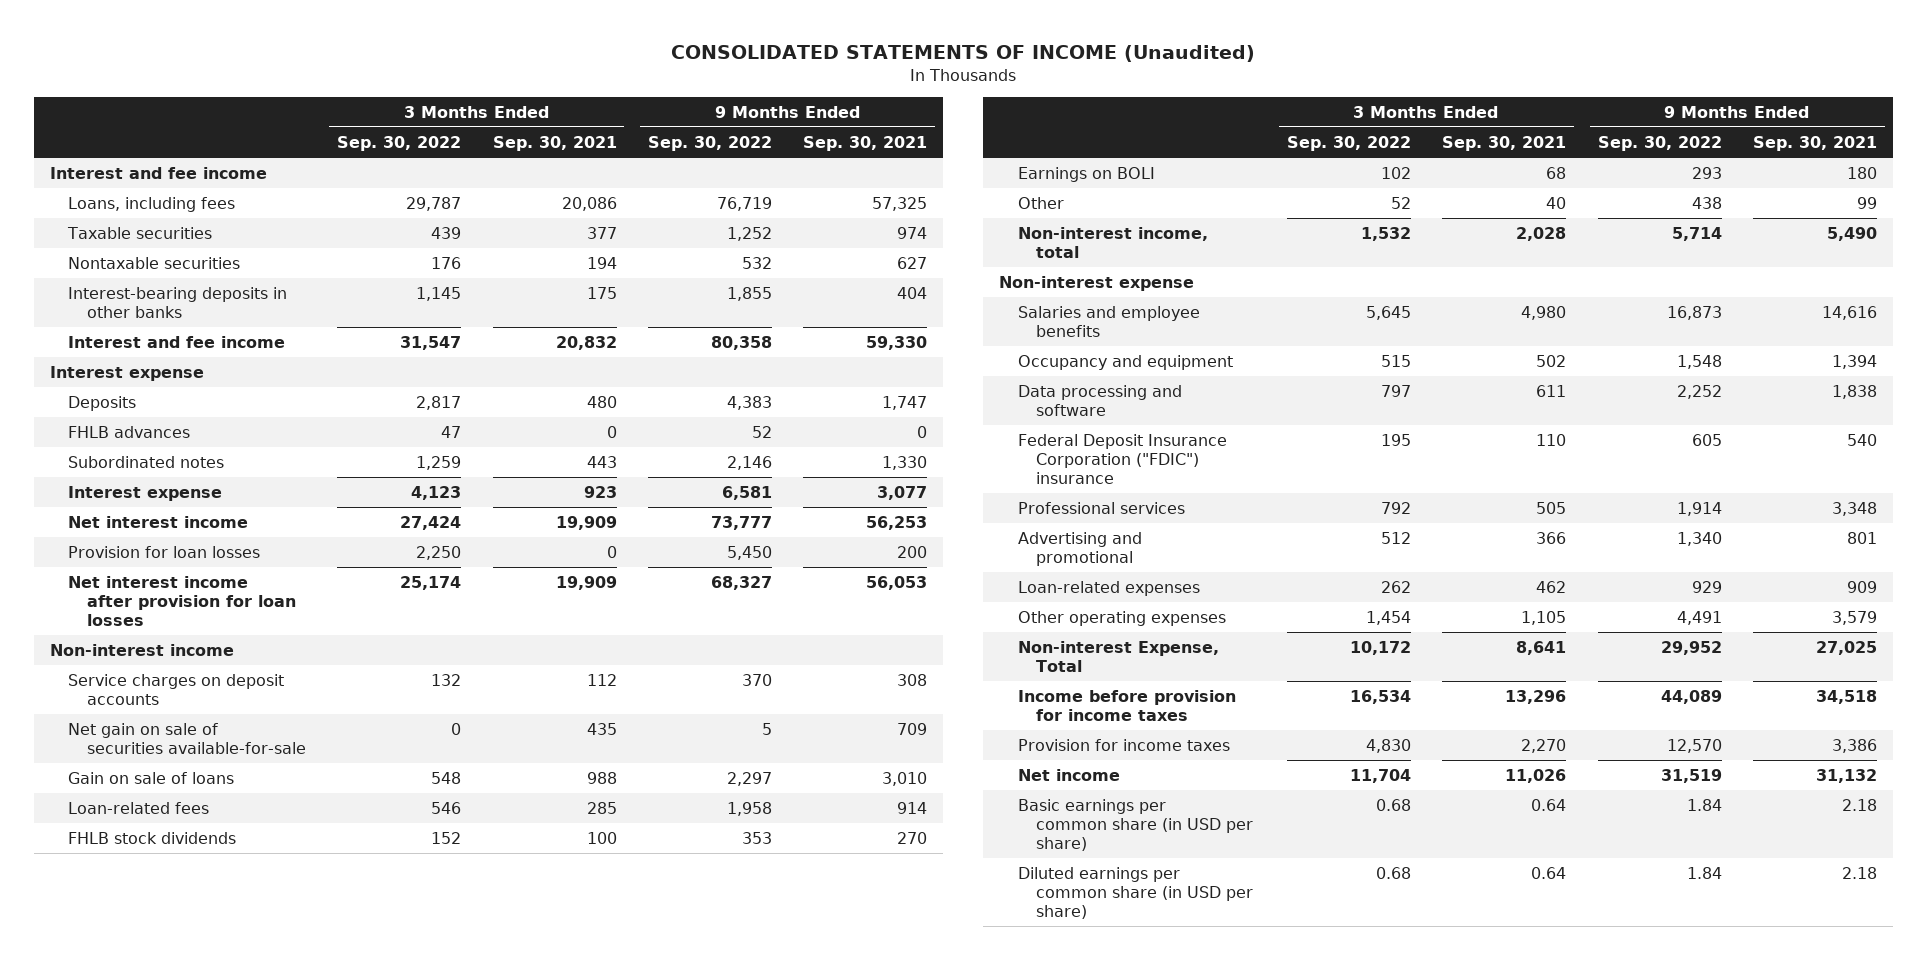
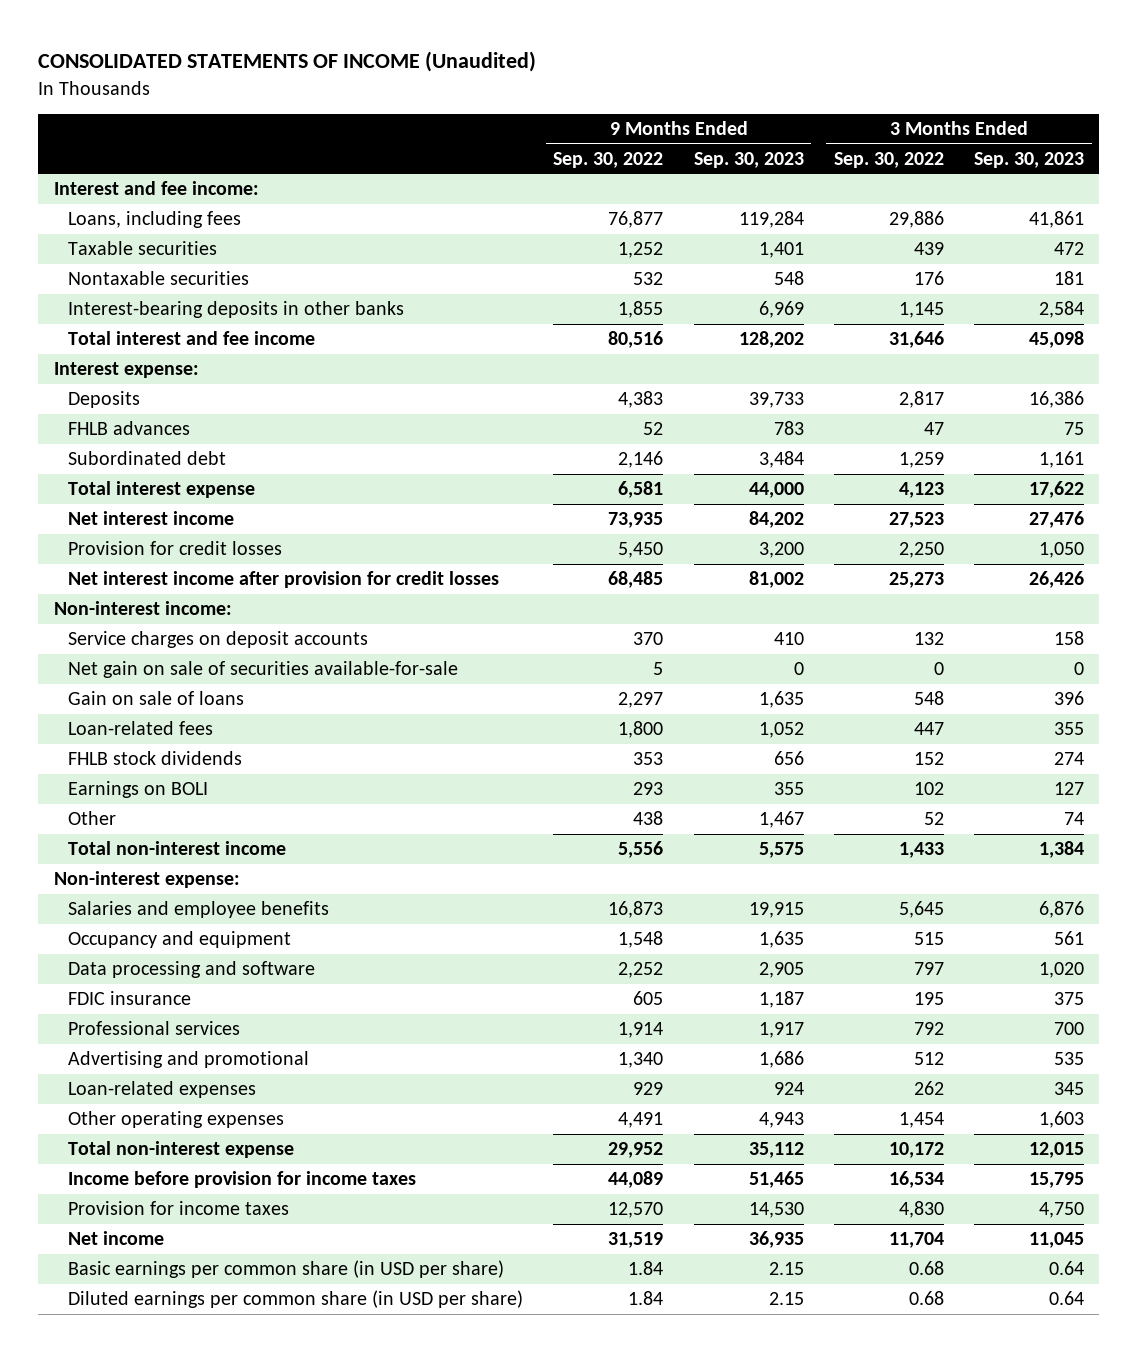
[492,135,617,151] Sep. 30, 2021 -> none
[803,135,928,151] Sep. 30, 2021 -> none
none -> [693,151,804,168] Sep. 30, 2023
none -> [974,151,1085,168] Sep. 30, 2023
[49,166,267,179] Interest and fee income -> [53,181,259,196] Interest and fee income:
[406,196,462,211] 29,787 -> [888,211,944,229] 29,886
[717,196,773,211] 76,719 -> [608,211,664,229] 76,877
[68,335,286,348] Interest and fee income -> [68,331,316,346] Total interest and fee income
[400,335,462,350] 31,547 -> [888,331,944,349] 31,646
[711,335,773,350] 80,358 -> [608,331,664,349] 80,516
[49,365,204,381] Interest expense -> [53,362,199,379] Interest expense:
[68,455,225,468] Subordinated notes -> [68,451,227,466] Subordinated debt
[68,485,223,501] Interest expense -> [68,481,256,499] Total interest expense
[400,515,462,530] 27,424 -> [888,512,944,529] 27,523
[711,515,773,530] 73,777 -> [608,512,664,529] 73,935
[68,545,261,558] Provision for loan losses -> [68,541,283,556] Provision for credit losses
[68,575,296,627] Net interest income after provision for loan losses -> [68,571,500,589] Net interest income after provision for credit losses
[400,575,462,590] 25,174 -> [888,572,944,589] 25,273
[711,575,773,590] 68,327 -> [608,571,664,589] 68,485
[49,643,234,656] Non-interest income -> [53,601,232,616] Non-interest income:
[431,801,462,814] 546 -> [913,722,944,736] 447
[727,801,773,816] 1,958 -> [618,721,664,739] 1,800
[1017,226,1208,258] Non-interest income, total -> [68,841,287,856] Total non-interest income
[1360,226,1411,241] 1,532 -> [898,842,944,859] 1,433
[1671,226,1722,241] 5,714 -> [618,841,664,859] 5,556
[999,275,1195,291] Non-interest expense -> [53,871,240,889] Non-interest expense:
[1017,433,1227,485] Federal Deposit Insurance Corporation ("FDIC") insurance -> [68,991,192,1006] FDIC insurance
[1017,640,1219,672] Non-interest Expense, Total -> [68,1141,295,1159] Total non-interest expense

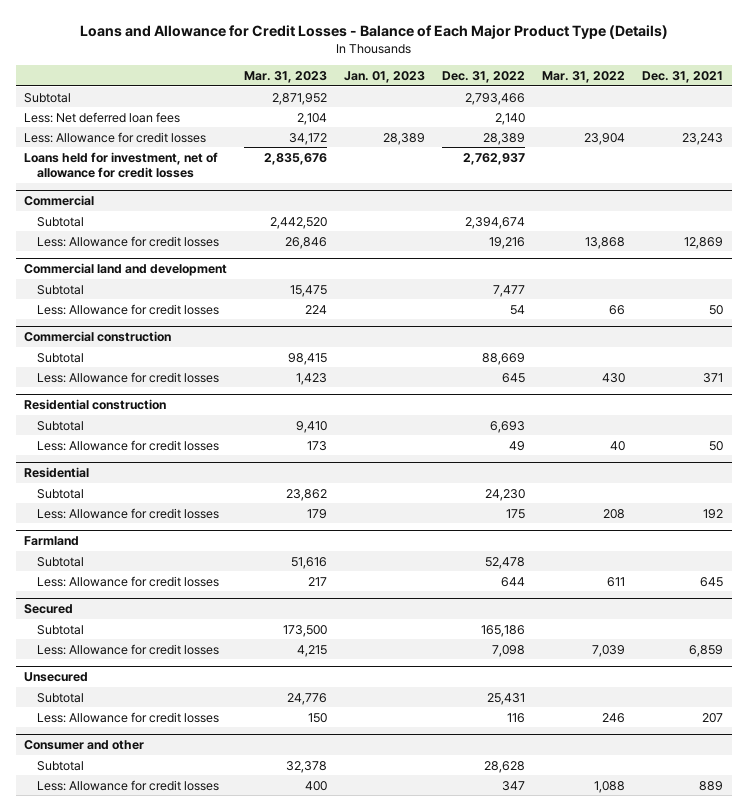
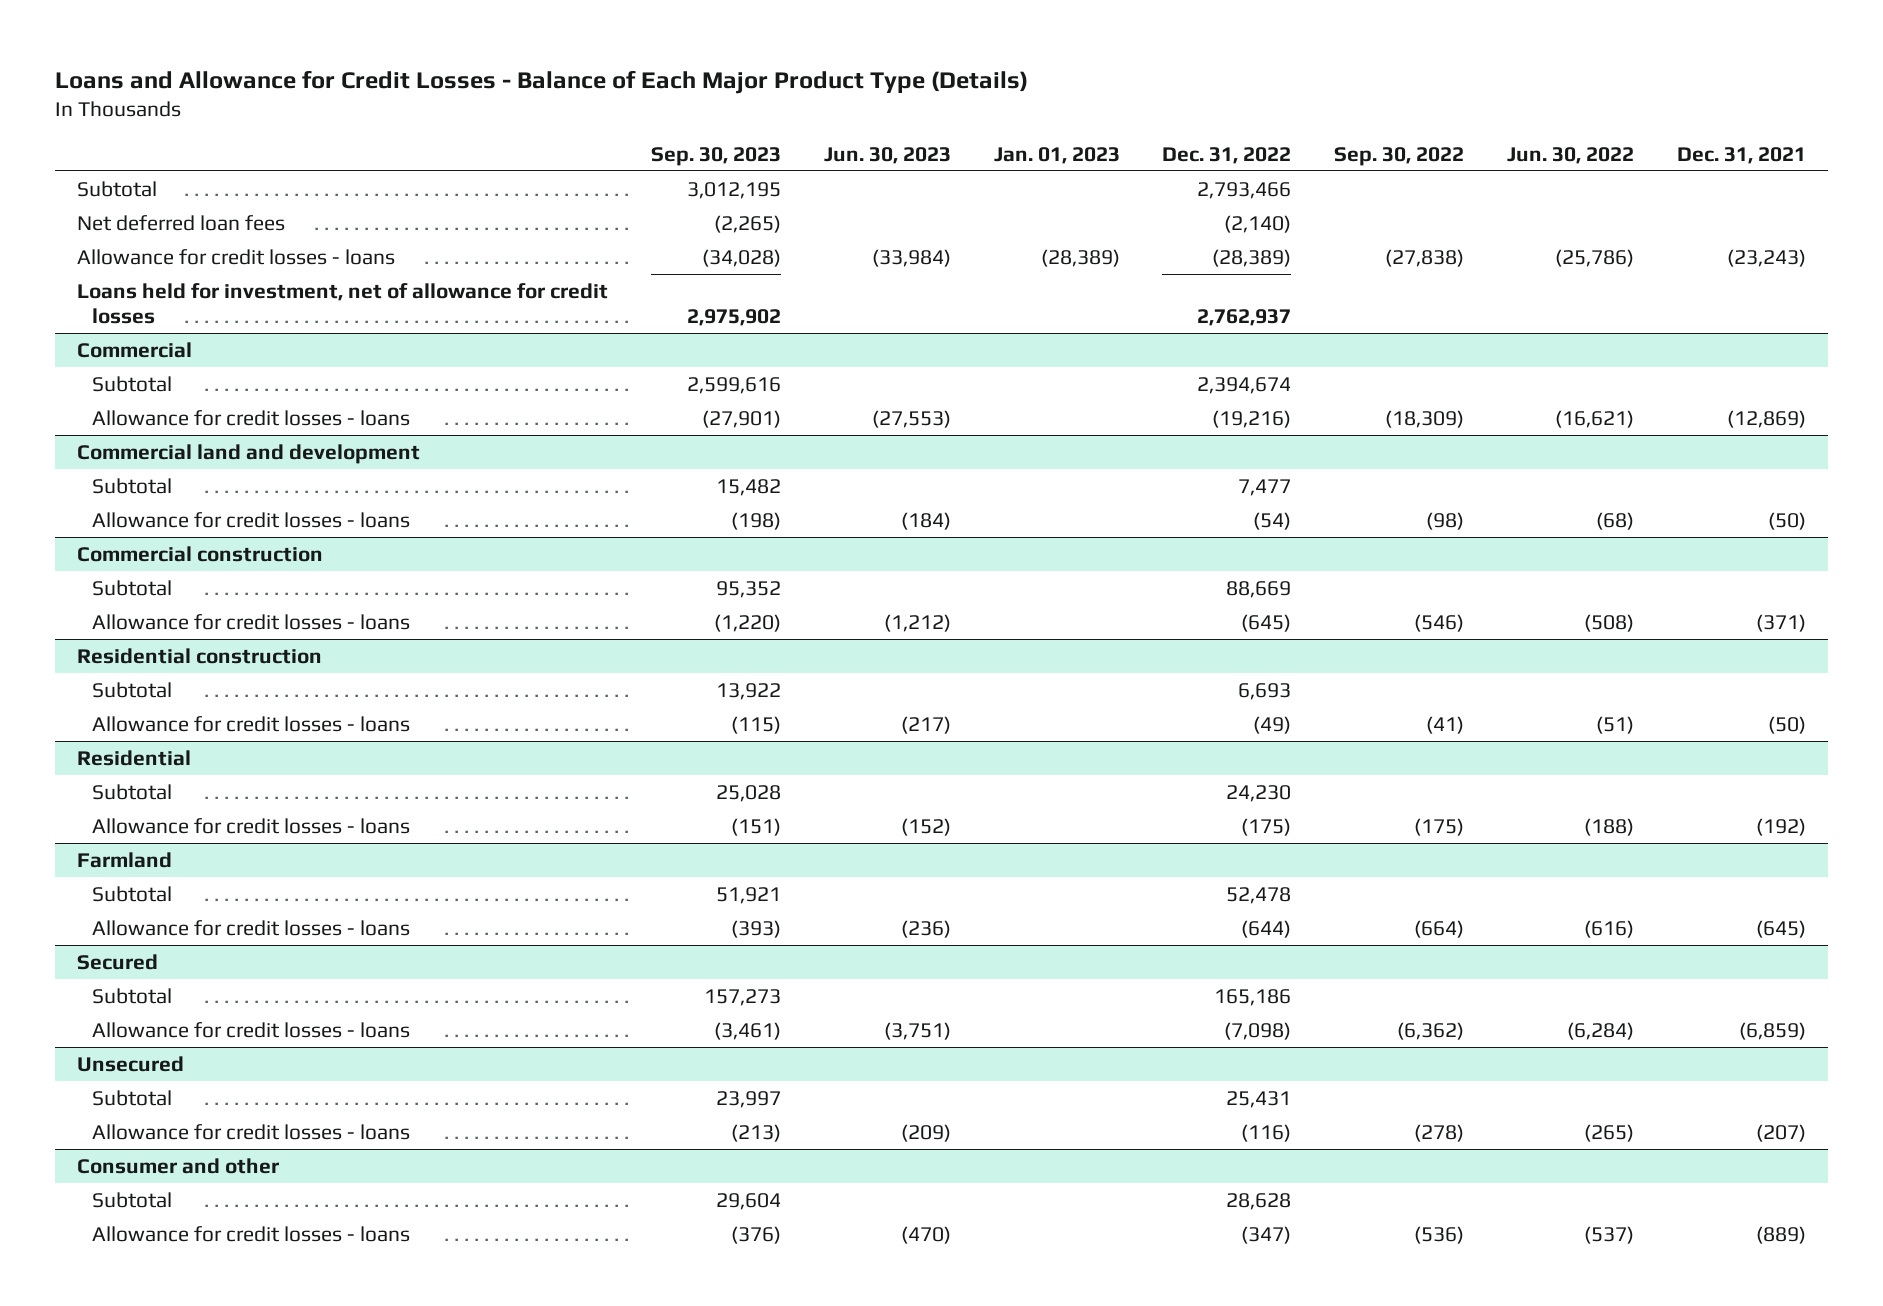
[244,71,328,84] Mar. 31, 2023 -> none
[542,71,626,84] Mar. 31, 2022 -> none
none -> [650,146,781,166] Sep. 30, 2023
none -> [823,146,951,164] Jun. 30, 2023
none -> [1334,146,1465,166] Sep. 30, 2022
none -> [1507,146,1635,164] Jun. 30, 2022
[24,111,181,123] Less: Net deferred loan fees -> [76,214,285,231] Net deferred loan fees
[495,112,526,125] 2,140 -> [1224,214,1292,233] (2,140)
[24,131,207,143] Less: Allowance for credit losses -> [76,248,395,265] Allowance for credit losses - loans
[383,132,426,145] 28,389 -> [1040,248,1120,267] (28,389)
[483,132,526,145] 28,389 -> [1212,248,1292,267] (28,389)
[682,132,724,145] 23,243 -> [1727,248,1807,267] (23,243)
[37,235,220,247] Less: Allowance for credit losses -> [91,409,410,426] Allowance for credit losses - loans
[489,236,526,249] 19,216 -> [1212,409,1292,428] (19,216)
[684,236,724,249] 12,869 -> [1727,409,1807,428] (12,869)
[37,303,220,315] Less: Allowance for credit losses -> [91,511,410,528] Allowance for credit losses - loans
[510,304,526,315] 54 -> [1253,511,1292,530] (54)
[709,304,724,315] 50 -> [1768,511,1807,530] (50)
[37,371,220,383] Less: Allowance for credit losses -> [91,613,410,630] Allowance for credit losses - loans
[502,372,526,383] 645 -> [1241,613,1292,632] (645)
[703,372,724,383] 371 -> [1756,613,1807,632] (371)
[37,439,220,451] Less: Allowance for credit losses -> [91,715,410,732] Allowance for credit losses - loans
[509,440,526,451] 49 -> [1253,715,1292,734] (49)
[709,440,724,451] 50 -> [1768,715,1807,734] (50)
[37,507,220,519] Less: Allowance for credit losses -> [91,817,410,834] Allowance for credit losses - loans
[506,508,526,519] 175 -> [1241,817,1292,836] (175)
[703,508,724,519] 192 -> [1756,817,1807,836] (192)
[37,575,220,587] Less: Allowance for credit losses -> [91,919,410,936] Allowance for credit losses - loans
[501,576,526,587] 644 -> [1241,919,1292,938] (644)
[700,576,724,587] 645 -> [1756,919,1807,938] (645)
[37,643,220,655] Less: Allowance for credit losses -> [91,1021,410,1038] Allowance for credit losses - loans
[492,644,526,657] 7,098 -> [1224,1021,1292,1040] (7,098)
[689,644,724,657] 6,859 -> [1739,1021,1807,1040] (6,859)
[37,711,220,723] Less: Allowance for credit losses -> [91,1123,410,1140] Allowance for credit losses - loans
[507,712,526,723] 116 -> [1241,1123,1292,1142] (116)
[702,712,724,723] 207 -> [1756,1123,1807,1142] (207)
[37,779,220,791] Less: Allowance for credit losses -> [91,1225,410,1242] Allowance for credit losses - loans
[502,780,526,791] 347 -> [1241,1225,1292,1244] (347)
[699,780,724,791] 889 -> [1756,1225,1807,1244] (889)

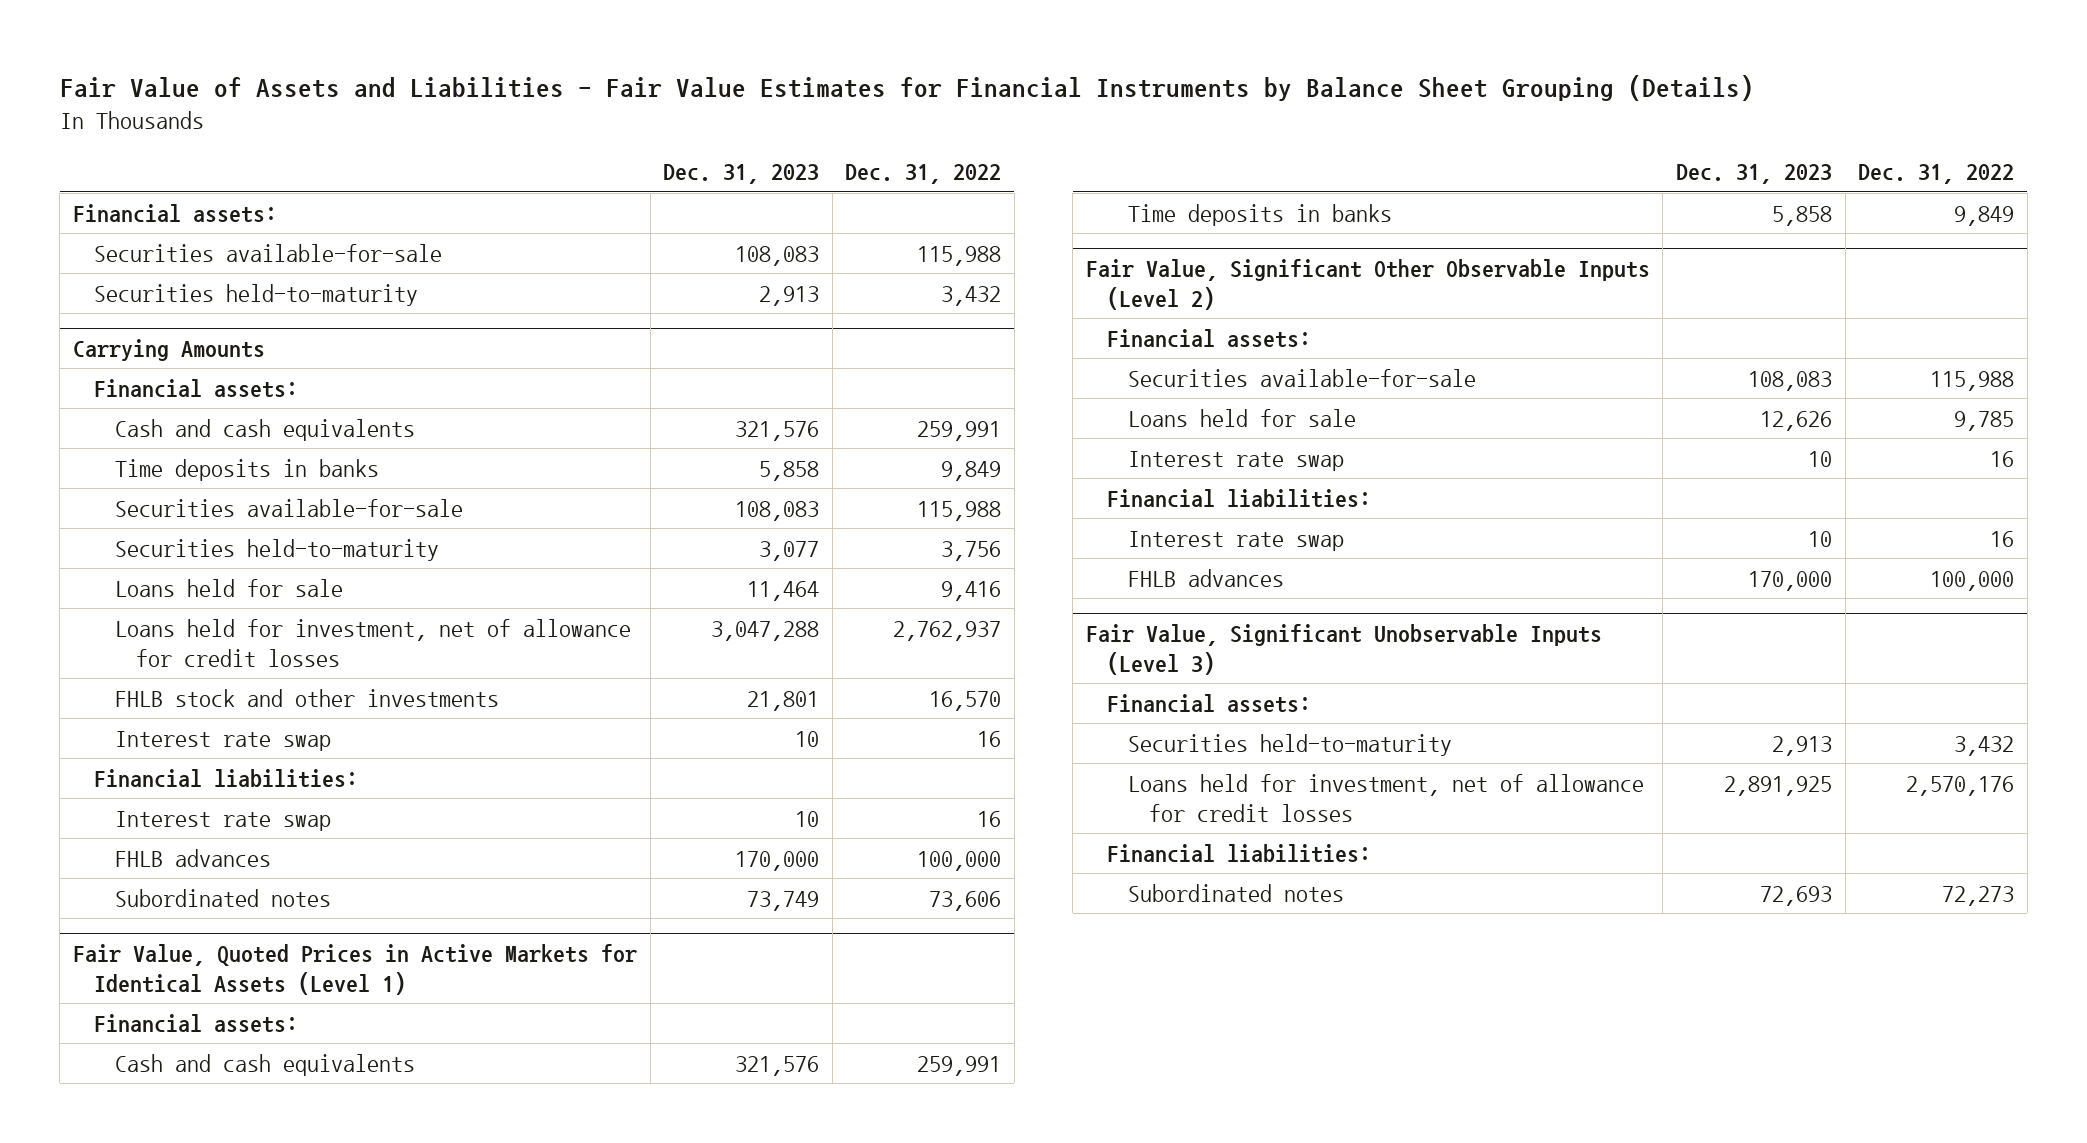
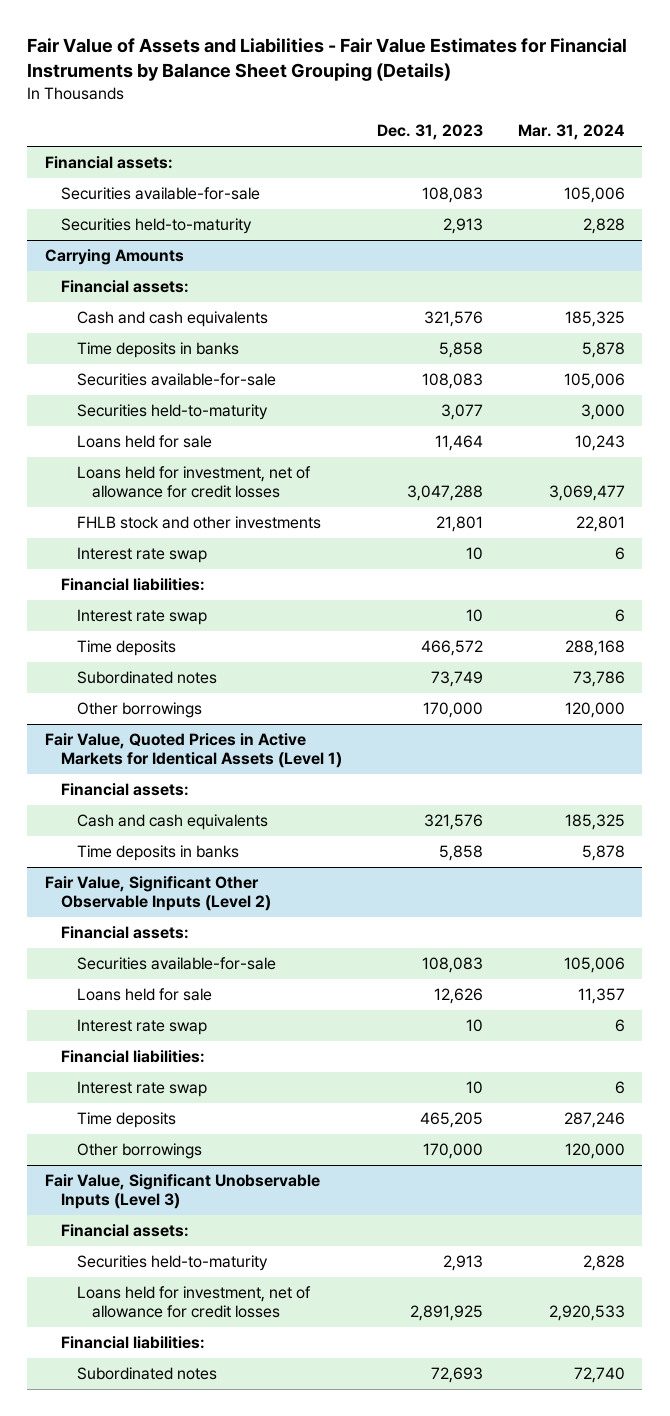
[845,164,1002,185] Dec. 31, 2022 -> none
none -> [517,124,625,141] Mar. 31, 2024
[114,848,271,867] FHLB advances -> none
none -> [76,640,176,657] Time deposits
none -> [76,702,202,719] Other borrowings
[1127,568,1284,587] FHLB advances -> none
none -> [76,1112,176,1129] Time deposits
none -> [76,1143,202,1160] Other borrowings

